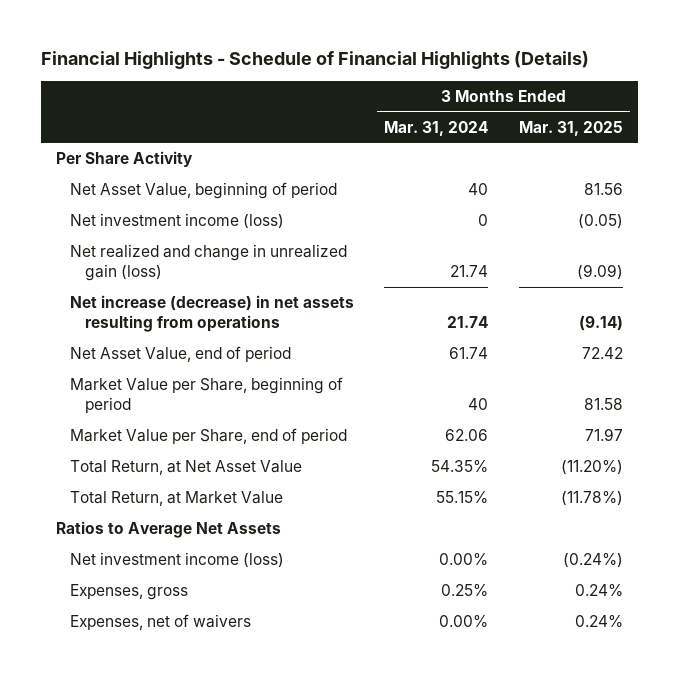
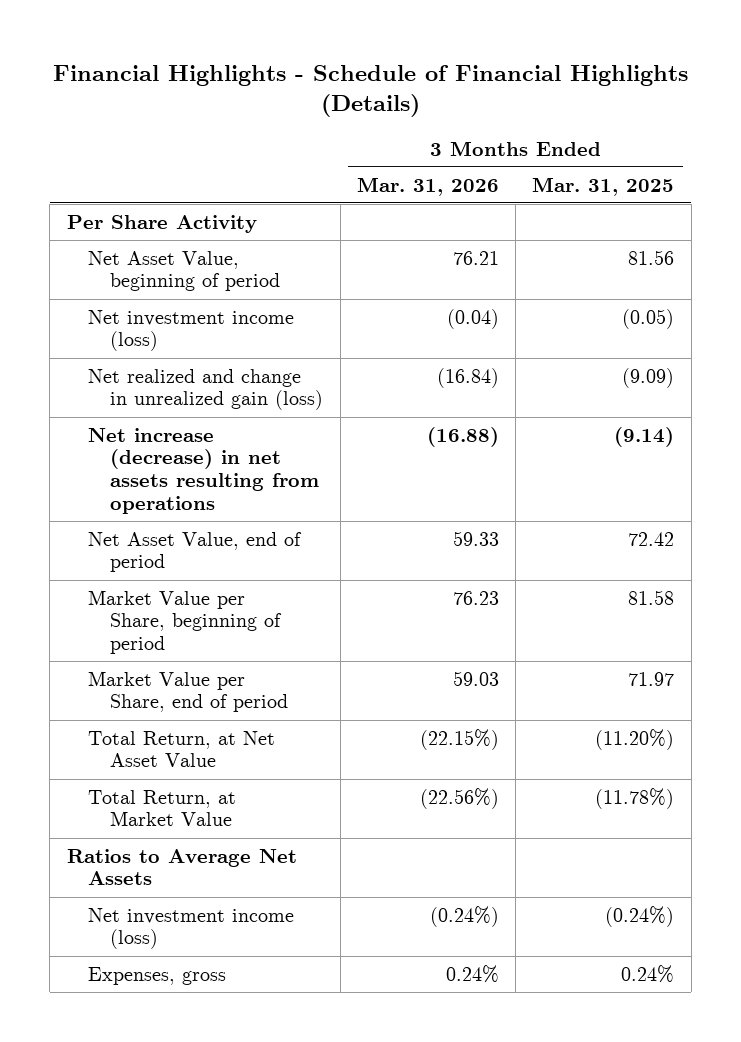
[384,120,489,136] Mar. 31, 2024 -> none
none -> [356,176,499,196] Mar. 31, 2026
[70,614,252,631] Expenses, net of waivers -> none

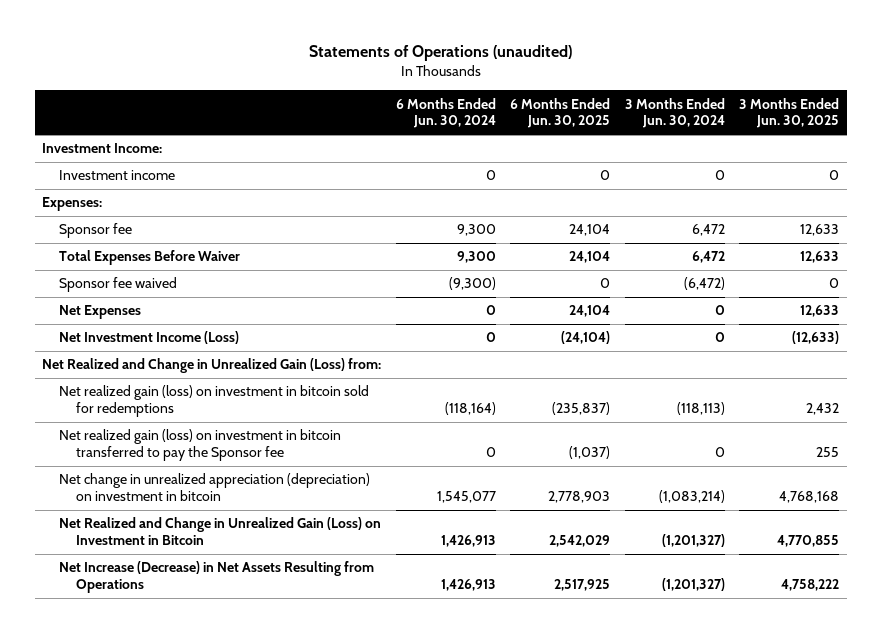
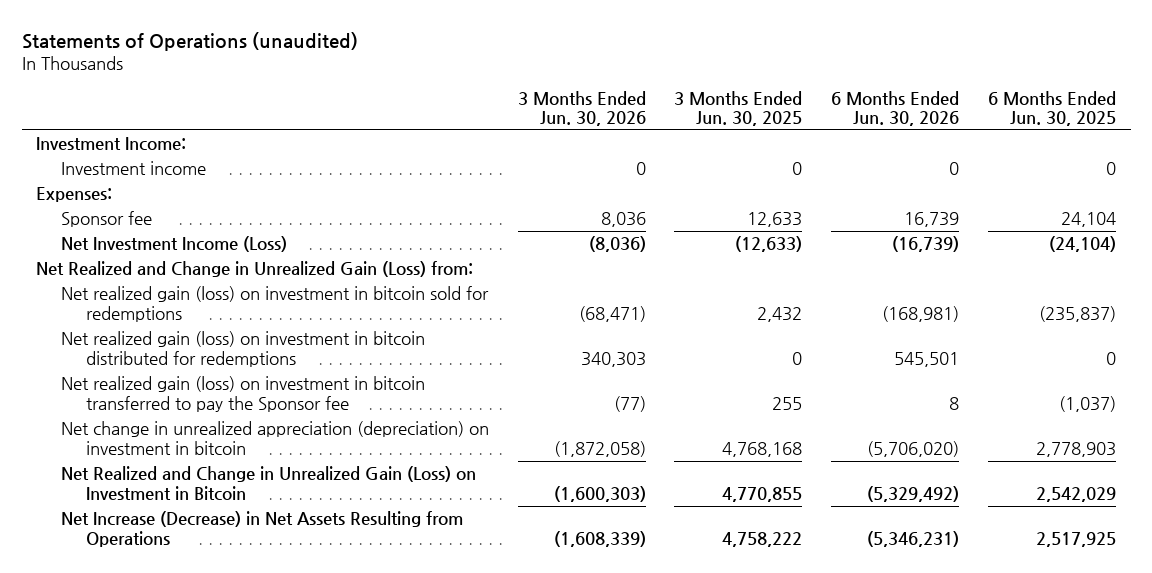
[395,97,496,129] 6 Months Ended Jun. 30, 2024 -> none
[624,97,725,129] 3 Months Ended Jun. 30, 2024 -> none
none -> [517,90,646,127] 3 Months Ended Jun. 30, 2026
none -> [831,90,960,127] 6 Months Ended Jun. 30, 2026
[58,250,240,266] Total Expenses Before Waiver -> none
[58,277,177,293] Sponsor fee waived -> none
[58,305,141,320] Net Expenses -> none
none -> [60,331,425,367] Net realized gain (loss) on investment in bitcoin distributed for redemptions

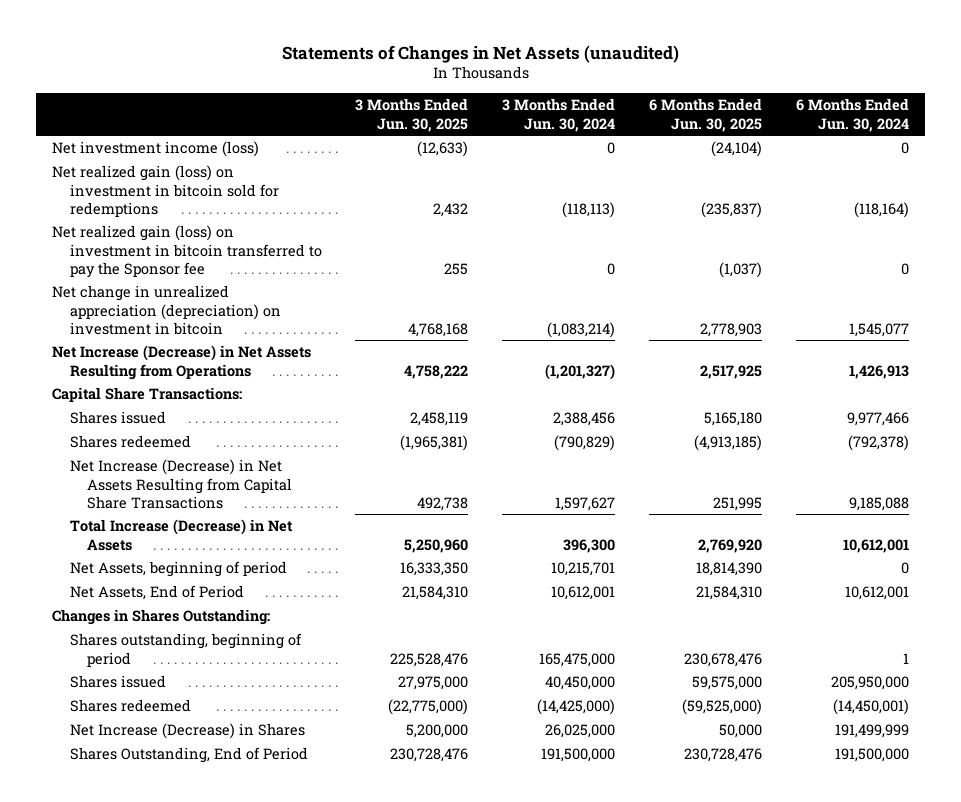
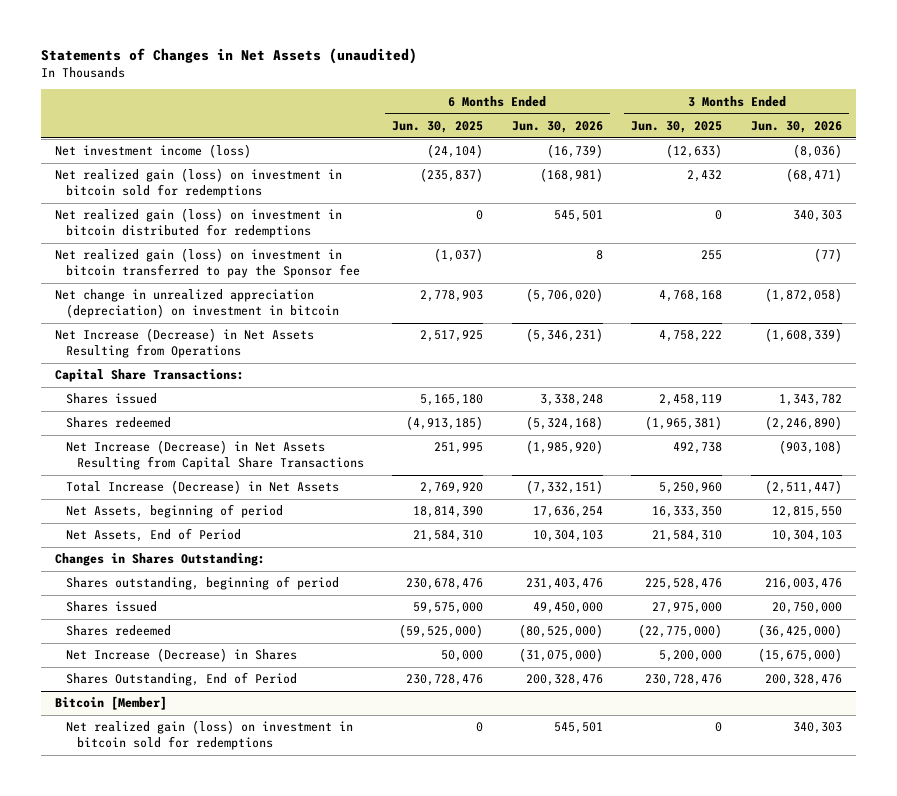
[502,98,616,132] 3 Months Ended Jun. 30, 2024 -> none
[795,98,909,132] 6 Months Ended Jun. 30, 2024 -> none
none -> [511,120,603,133] Jun. 30, 2026
none -> [750,120,842,133] Jun. 30, 2026
none -> [55,208,343,239] Net realized gain (loss) on investment in bitcoin distributed for redemptions
none -> [55,696,168,711] Bitcoin [Member]
none -> [65,720,353,751] Net realized gain (loss) on investment in bitcoin sold for redemptions

